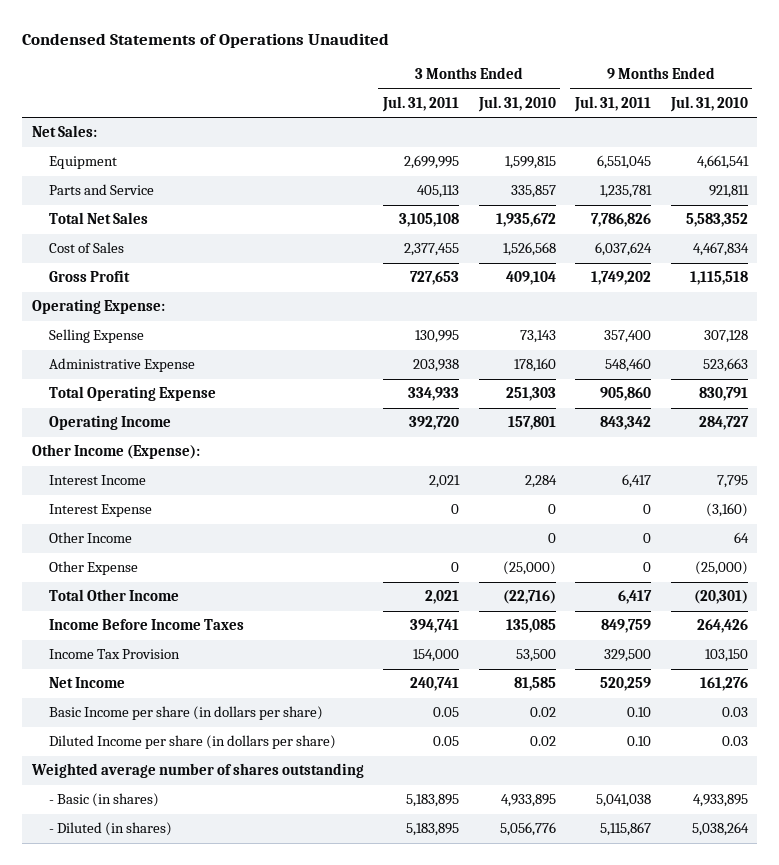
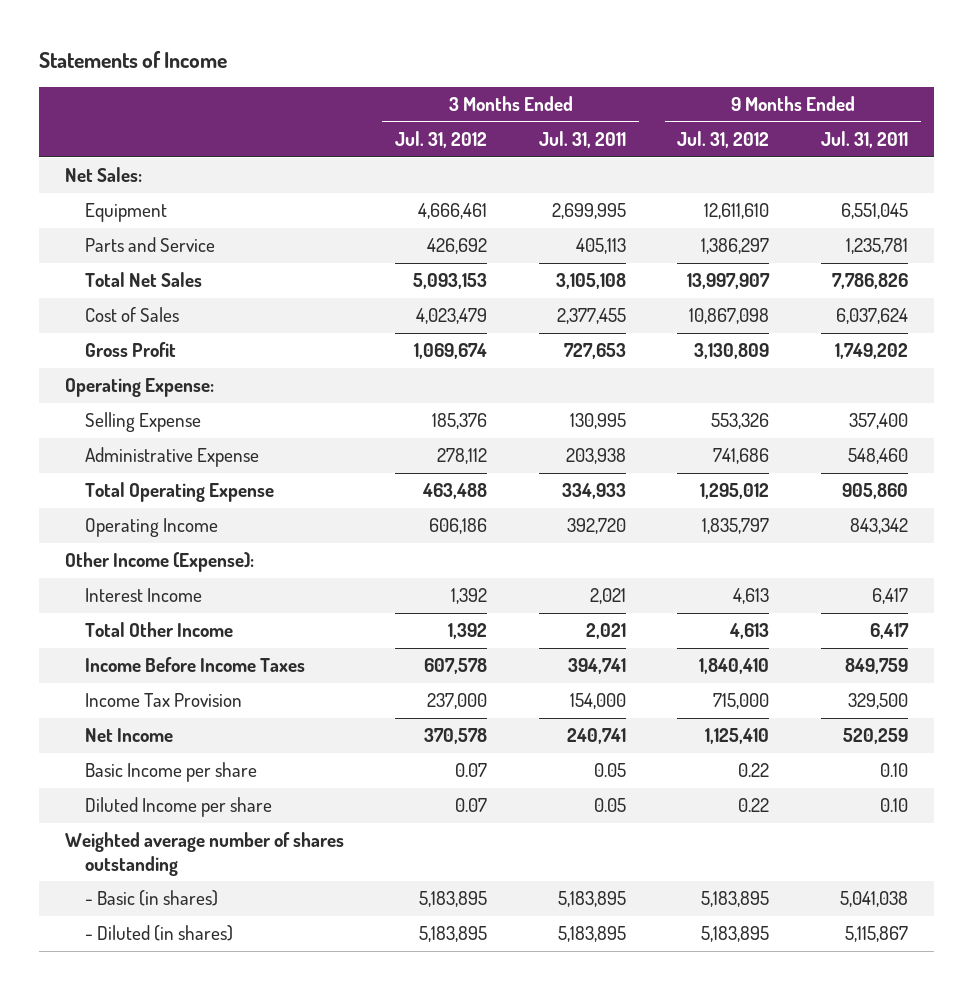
[21,32,389,48] Condensed Statements of Operations Unaudited -> [39,51,228,69] Statements of Income
[477,95,556,112] Jul. 31, 2010 -> none
[669,95,748,112] Jul. 31, 2010 -> none
none -> [395,131,488,149] Jul. 31, 2012
none -> [677,131,770,149] Jul. 31, 2012
[48,504,152,518] Interest Expense -> none
[48,532,132,544] Other Income -> none
[48,561,138,576] Other Expense -> none
[48,706,323,721] Basic Income per share (in dollars per share) -> [85,762,258,783] Basic Income per share
[48,735,336,750] Diluted Income per share (in dollars per share) -> [85,797,273,818] Diluted Income per share

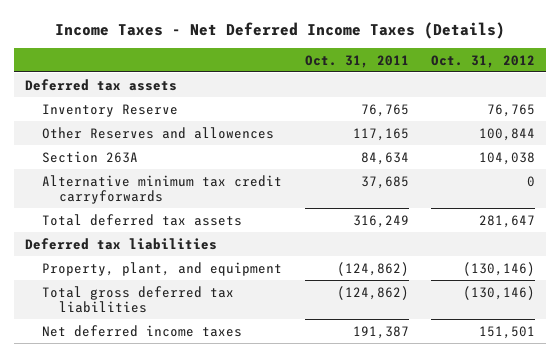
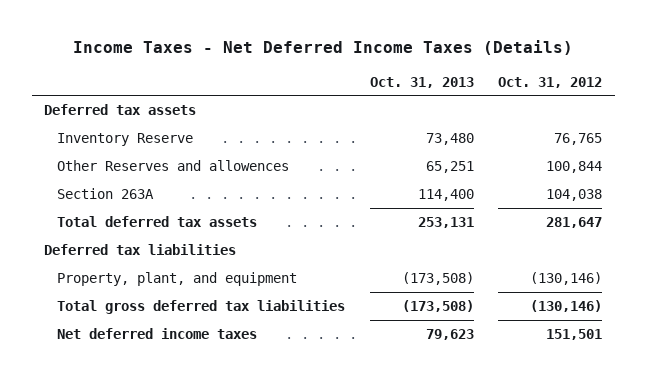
[304,54,409,68] Oct. 31, 2011 -> none
none -> [369,76,474,88] Oct. 31, 2013
[42,174,283,205] Alternative minimum tax credit carryforwards -> none

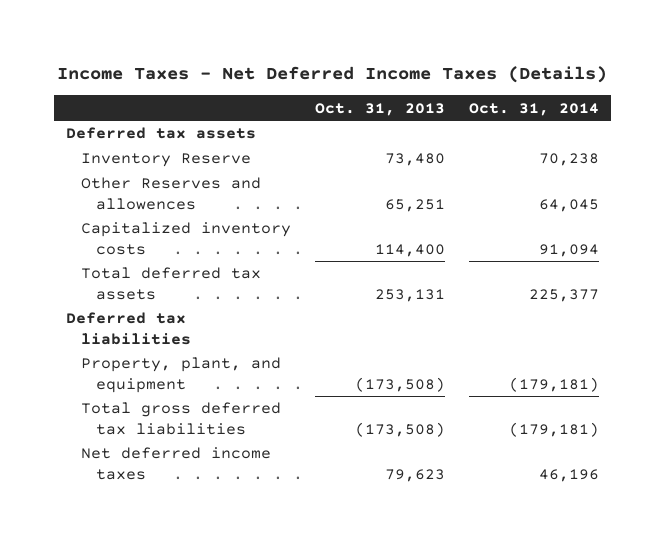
[498,76,603,88] Oct. 31, 2012 -> none
none -> [468,102,599,116] Oct. 31, 2014
[56,188,154,200] Section 263A -> [80,222,291,255] Capitalized inventory costs

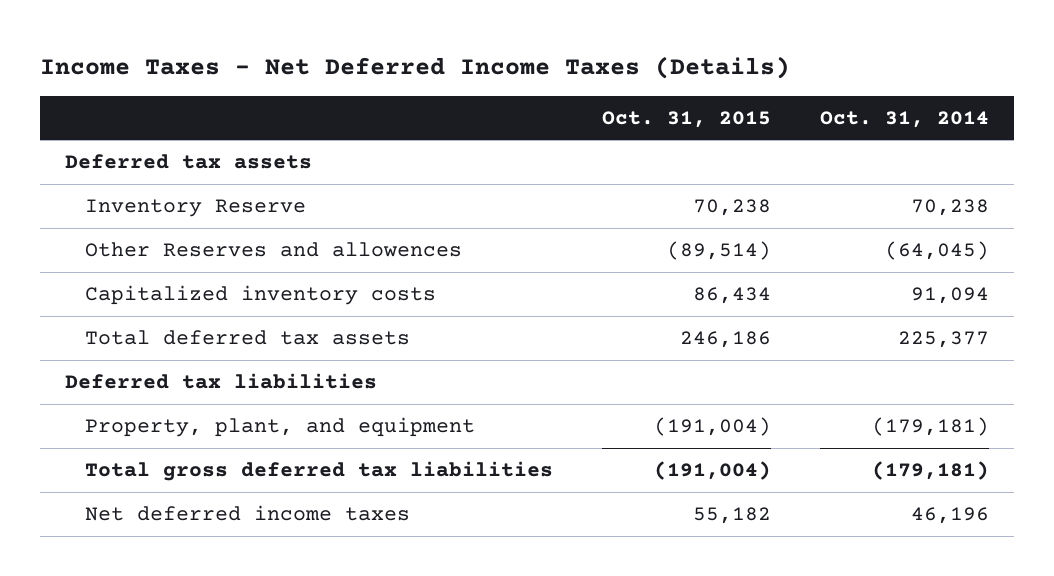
[314,102,445,116] Oct. 31, 2013 -> none
none -> [602,110,772,128] Oct. 31, 2015
[538,198,599,212] 64,045 -> [885,241,990,261] (64,045)

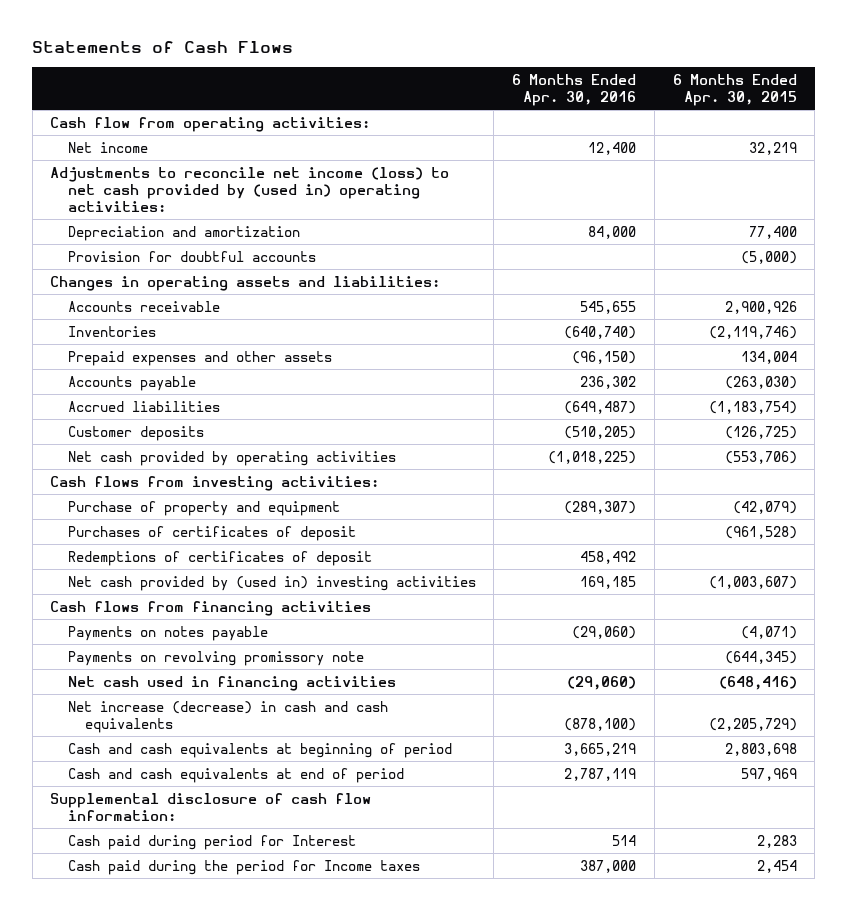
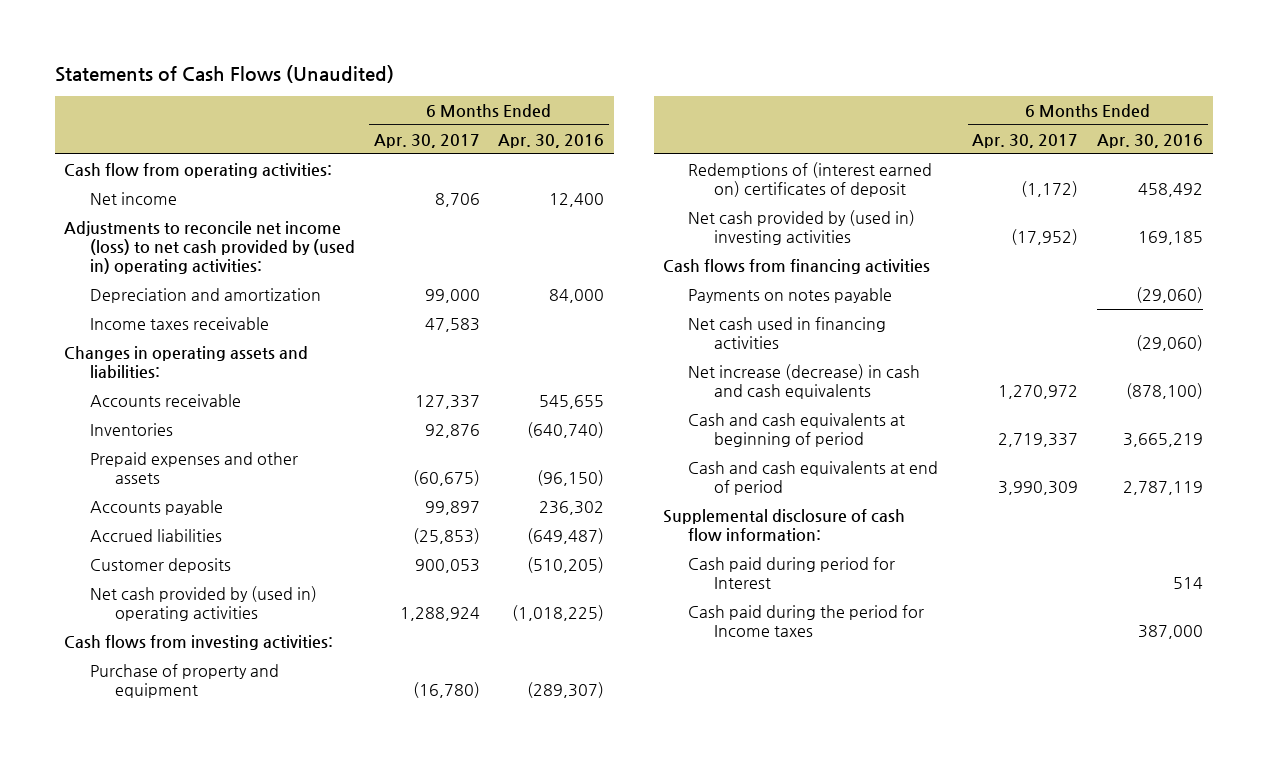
[32,41,294,54] Statements of Cash Flows -> [54,64,394,83] Statements of Cash Flows (Unaudited)
[672,74,797,106] 6 Months Ended Apr. 30, 2015 -> none
none -> [373,134,480,149] Apr. 30, 2017
[67,250,316,262] Provision for doubtful accounts -> none
none -> [89,317,269,331] Income taxes receivable
[67,450,396,466] Net cash provided by operating activities -> [89,586,317,622] Net cash provided by (used in) operating activities
[67,525,356,541] Purchases of certificates of deposit -> none
[67,550,372,566] Redemptions of certificates of deposit -> [688,162,933,198] Redemptions of (interest earned on) certificates of deposit
[67,650,364,666] Payments on revolving promissory note -> none

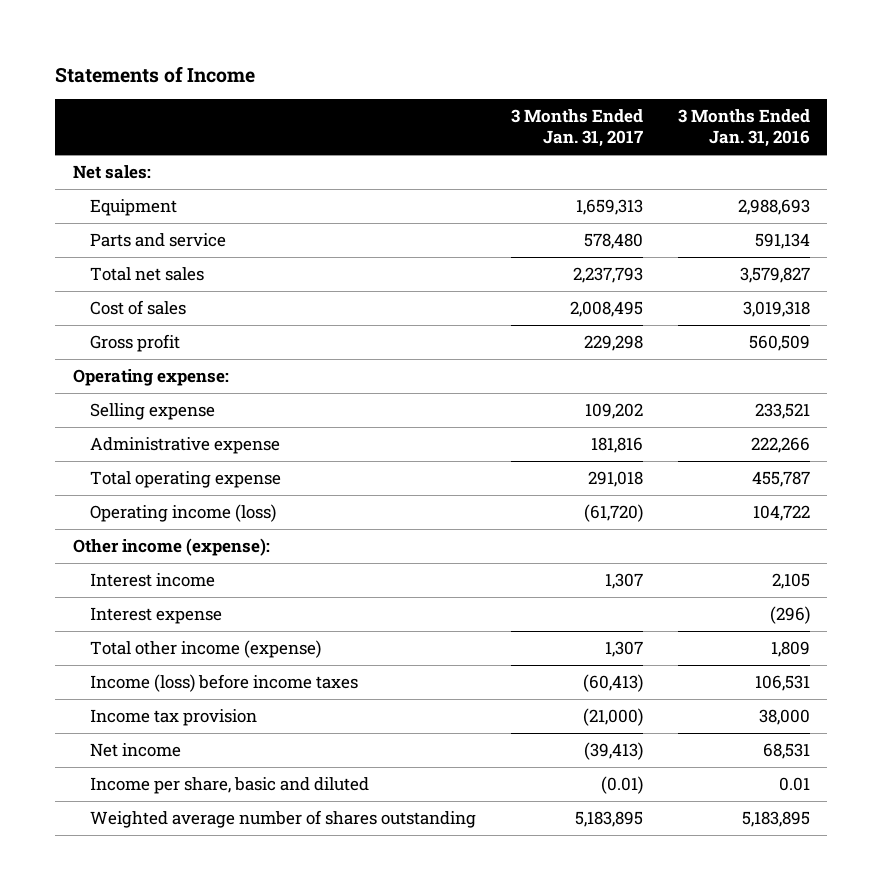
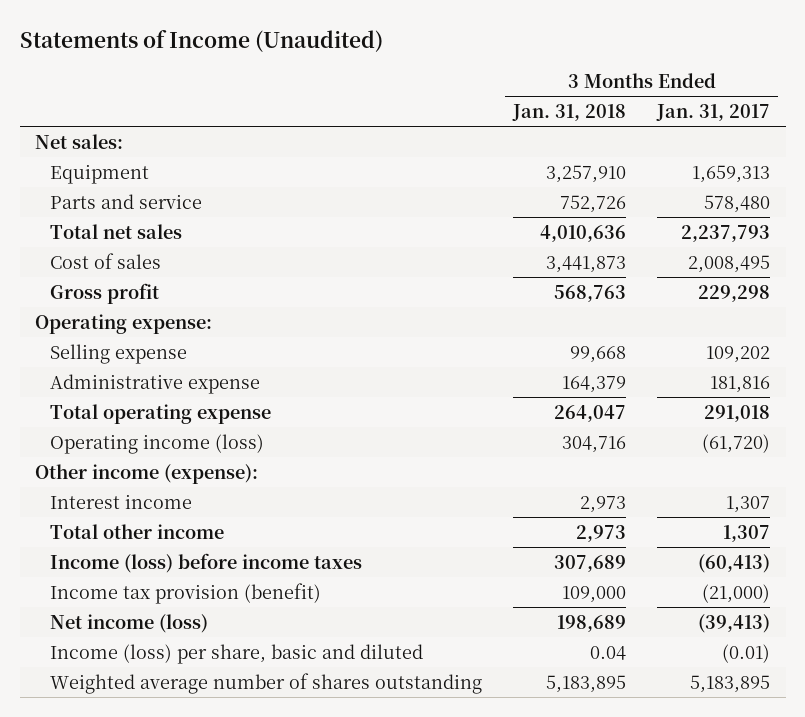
[55,65,256,83] Statements of Income -> [19,29,383,52] Statements of Income (Unaudited)
[677,108,810,148] 3 Months Ended Jan. 31, 2016 -> none
none -> [512,103,627,121] Jan. 31, 2018
[90,607,223,625] Interest expense -> none
[90,640,322,659] Total other income (expense) -> [50,523,225,539] Total other income
[90,709,258,727] Income tax provision -> [50,582,322,604] Income tax provision (benefit)
[90,743,182,758] Net income -> [50,613,209,633] Net income (loss)
[90,777,370,795] Income per share, basic and diluted -> [50,643,424,664] Income (loss) per share, basic and diluted

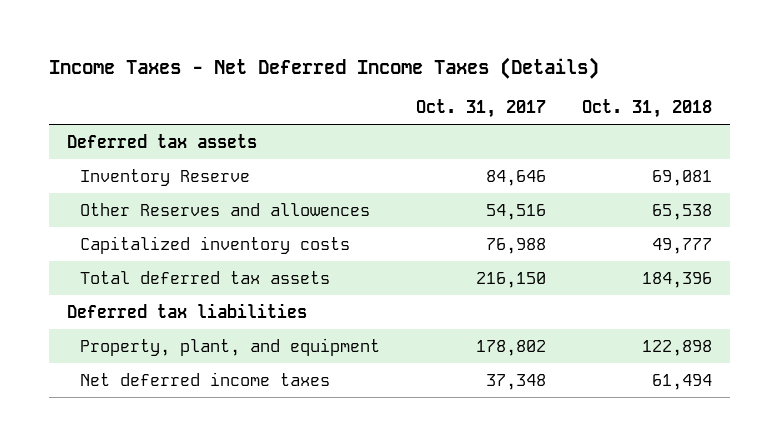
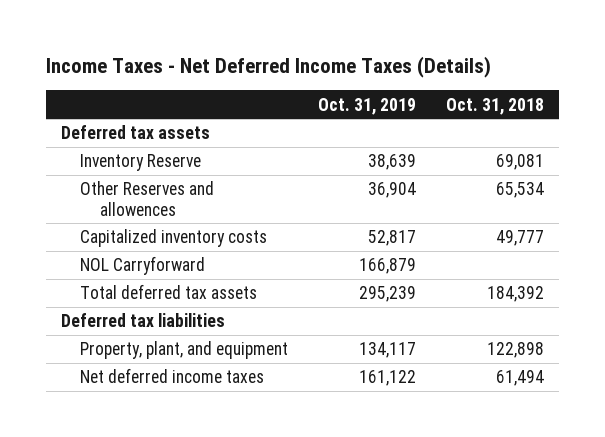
[416,99,547,119] Oct. 31, 2017 -> none
none -> [318,97,417,115] Oct. 31, 2019
[652,203,713,220] 65,538 -> [496,182,545,199] 65,534
none -> [80,256,206,276] NOL Carryforward
[642,271,713,288] 184,396 -> [487,286,545,303] 184,392

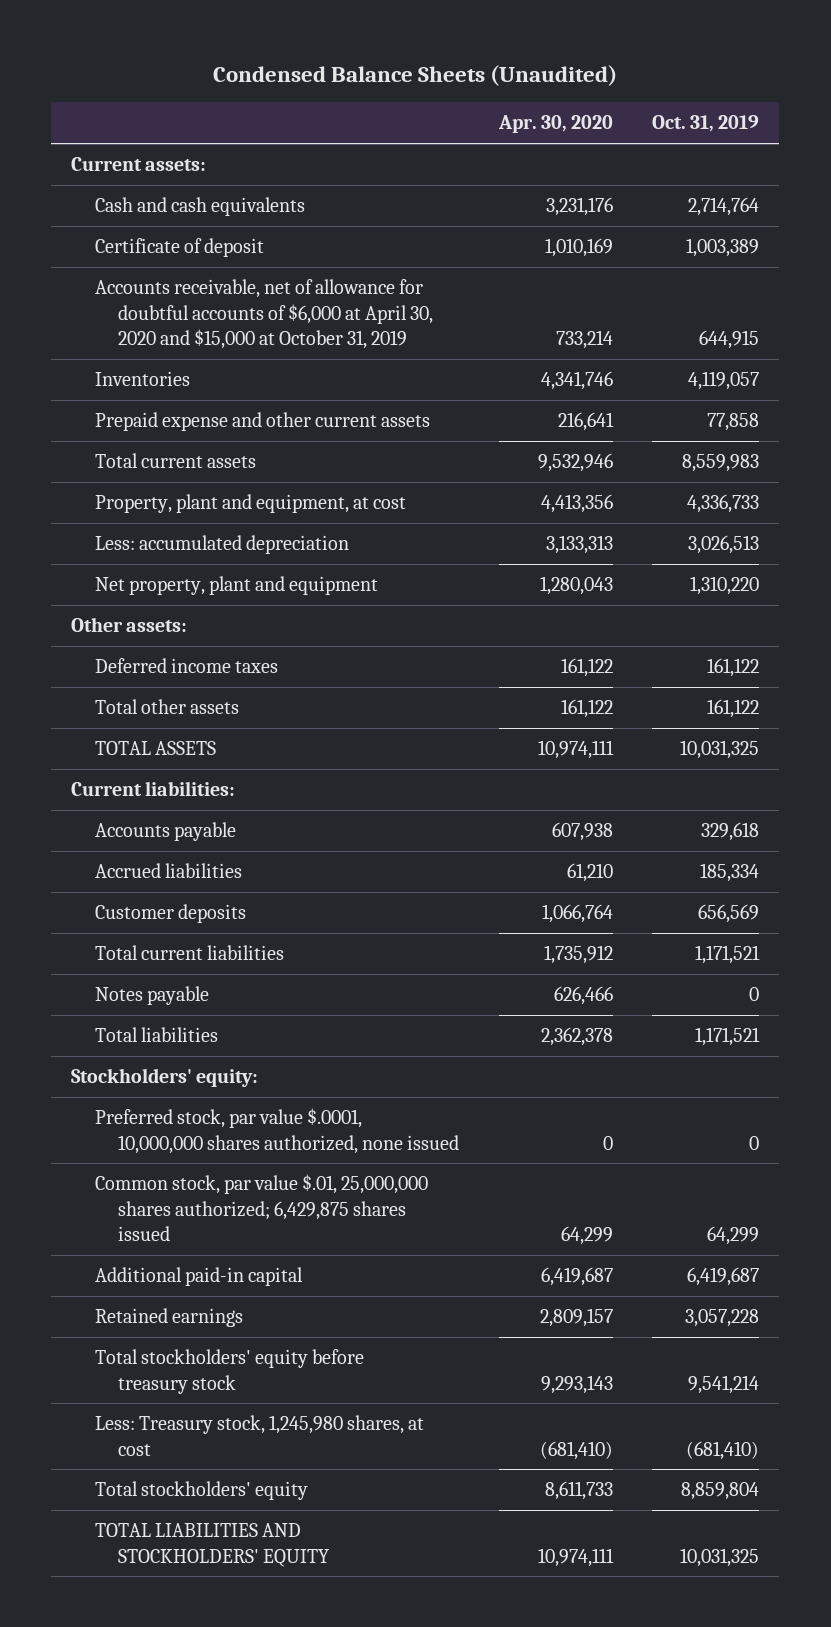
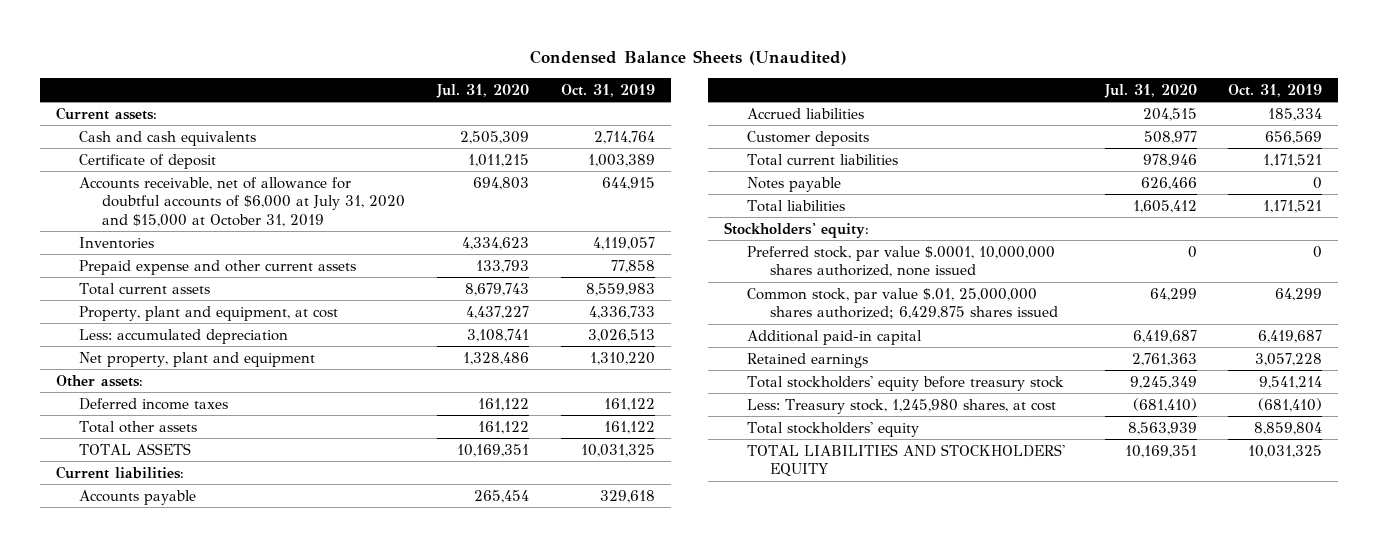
[497,115,613,134] Apr. 30, 2020 -> none
none -> [435,83,529,98] Jul. 31, 2020
[94,279,433,350] Accounts receivable, net of allowance for doubtful accounts of $6,000 at April 30, 2020 and $15,000 at October 31, 2019 -> [79,176,405,227] Accounts receivable, net of allowance for doubtful accounts of $6,000 at July 31, 2020 and $15,000 at October 31, 2019

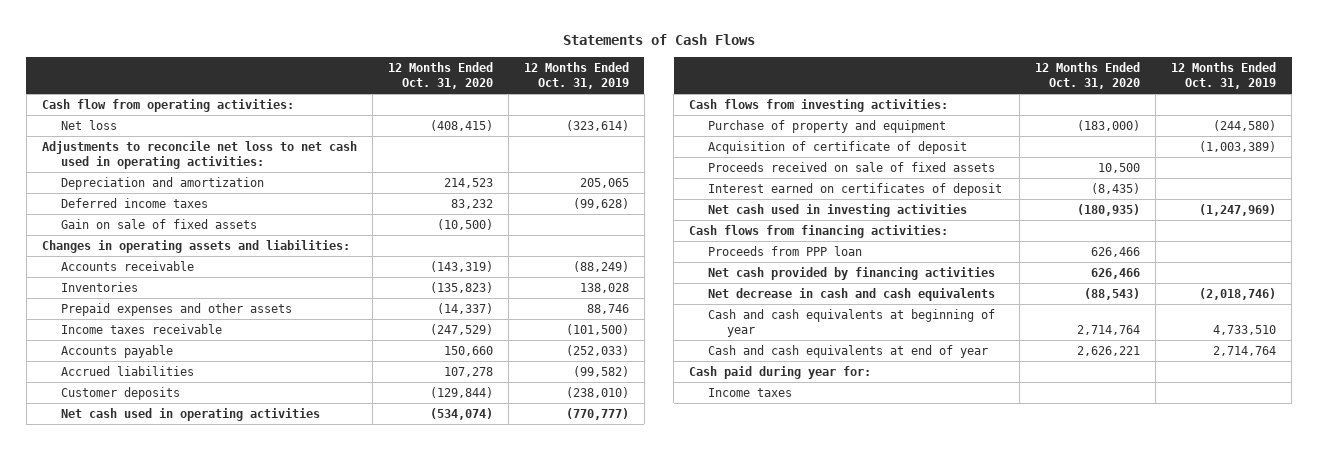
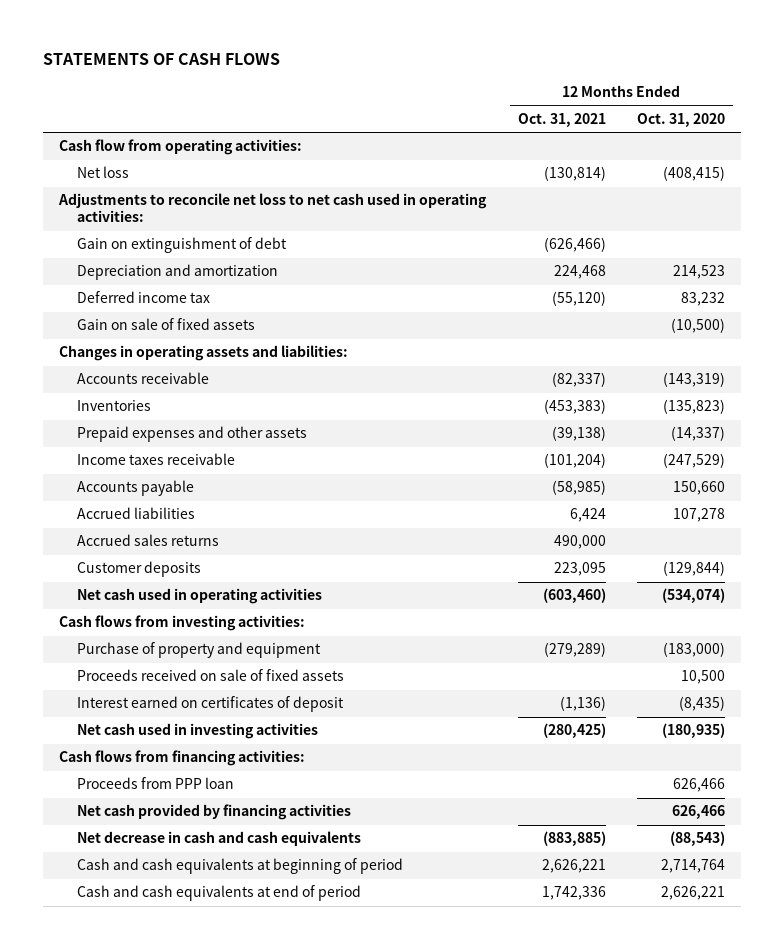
[562,33,755,45] Statements of Cash Flows -> [43,52,281,65] STATEMENTS OF CASH FLOWS
[523,61,629,89] 12 Months Ended Oct. 31, 2019 -> none
none -> [517,113,606,128] Oct. 31, 2021
none -> [77,237,288,254] Gain on extinguishment of debt
[60,197,208,208] Deferred income taxes -> [77,291,211,304] Deferred income tax
none -> [77,534,220,547] Accrued sales returns
[708,140,968,154] Acquisition of certificate of deposit -> none
[689,365,872,379] Cash paid during year for: -> none
[708,387,793,397] Income taxes -> none
[708,308,996,338] Cash and cash equivalents at beginning of year -> [77,858,404,875] Cash and cash equivalents at beginning of period
[708,344,989,358] Cash and cash equivalents at end of year -> [77,885,362,902] Cash and cash equivalents at end of period

